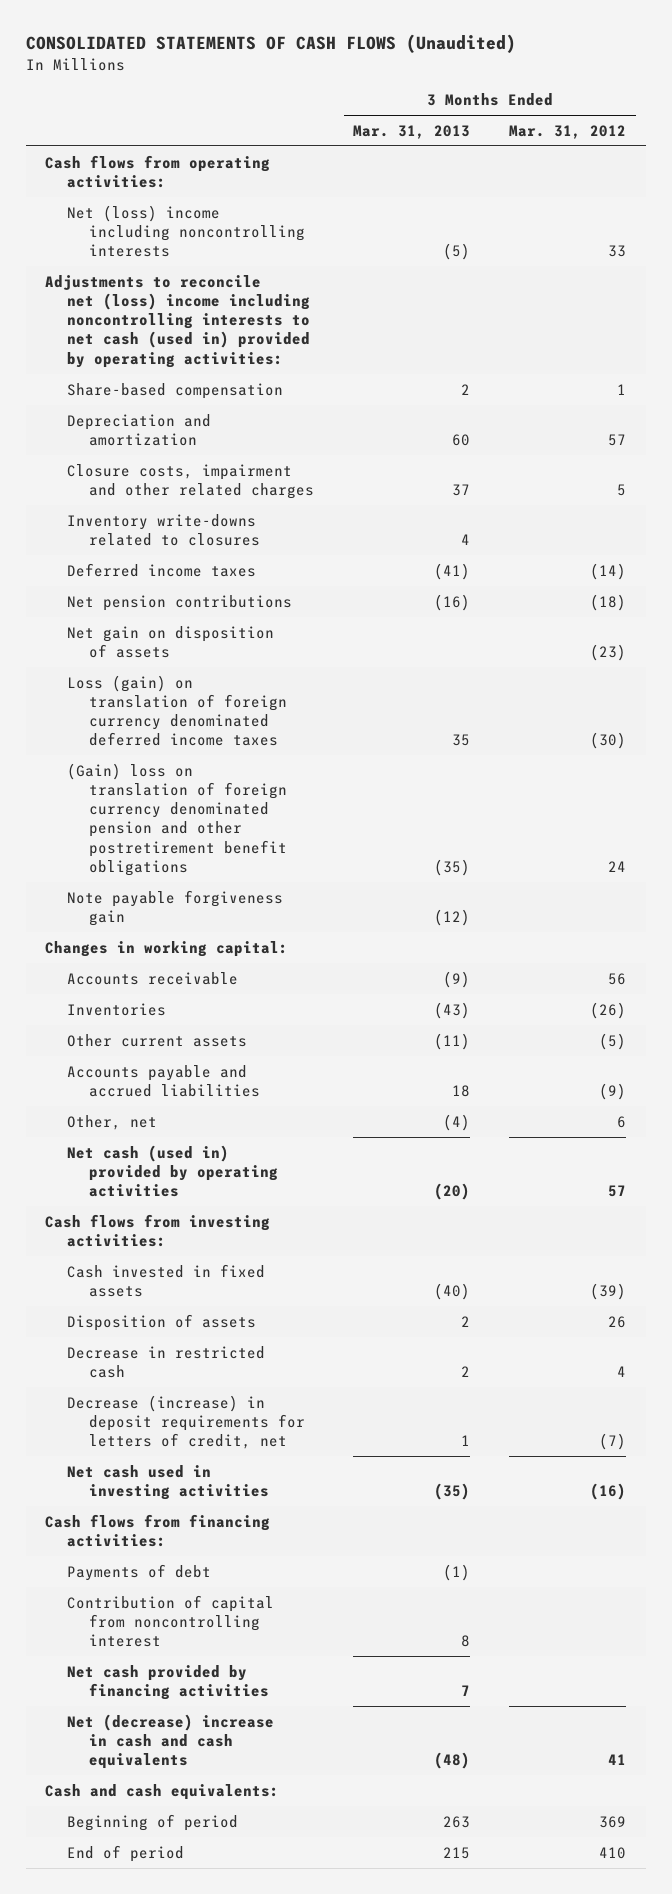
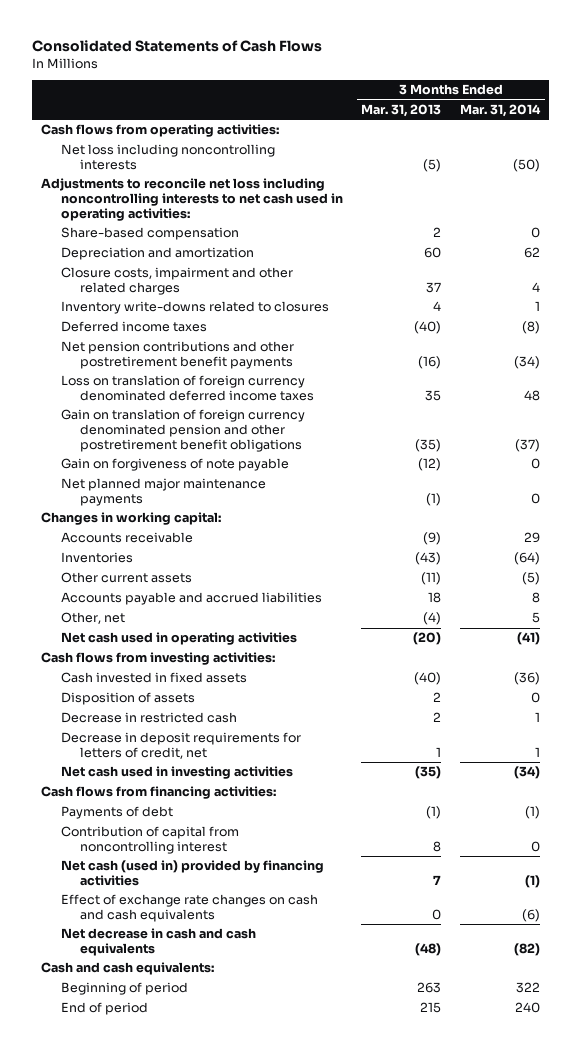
[25,34,516,54] CONSOLIDATED STATEMENTS OF CASH FLOWS (Unaudited) -> [32,40,323,53] Consolidated Statements of Cash Flows
[509,125,627,140] Mar. 31, 2012 -> none
none -> [459,103,541,117] Mar. 31, 2014
[67,204,306,258] Net (loss) income including noncontrolling interests -> [60,144,275,171] Net loss including noncontrolling interests
[45,274,311,368] Adjustments to reconcile net (loss) income including noncontrolling interests to net cash (used in) provided by operating activities: -> [41,178,343,221] Adjustments to reconcile net loss including noncontrolling interests to net cash used in operating activities:
[67,625,275,658] Net gain on disposition of assets -> none
[434,562,471,580] (41) -> [414,321,442,335] (40)
[67,594,293,611] Net pension contributions -> [60,341,294,370] Net pension contributions and other postretirement benefit payments
[67,674,288,747] Loss (gain) on translation of foreign currency denominated deferred income taxes -> [60,375,315,402] Loss on translation of foreign currency denominated deferred income taxes
[67,762,288,876] (Gain) loss on translation of foreign currency denominated pension and other postretirement benefit obligations -> [60,409,305,452] Gain on translation of foreign currency denominated pension and other postretirement benefit obligations
[67,889,284,926] Note payable forgiveness gain -> [60,458,289,472] Gain on forgiveness of note payable
none -> [60,478,266,507] Net planned major maintenance payments
[67,1144,279,1198] Net cash (used in) provided by operating activities -> [60,632,297,646] Net cash used in operating activities
[67,1394,306,1450] Decrease (increase) in deposit requirements for letters of credit, net -> [60,732,301,760] Decrease in deposit requirements for letters of credit, net
[67,1664,270,1700] Net cash provided by financing activities -> [60,860,324,887] Net cash (used in) provided by financing activities
none -> [60,894,318,923] Effect of exchange rate changes on cash and cash equivalents
[67,1713,275,1770] Net (decrease) increase in cash and cash equivalents -> [60,928,256,957] Net decrease in cash and cash equivalents

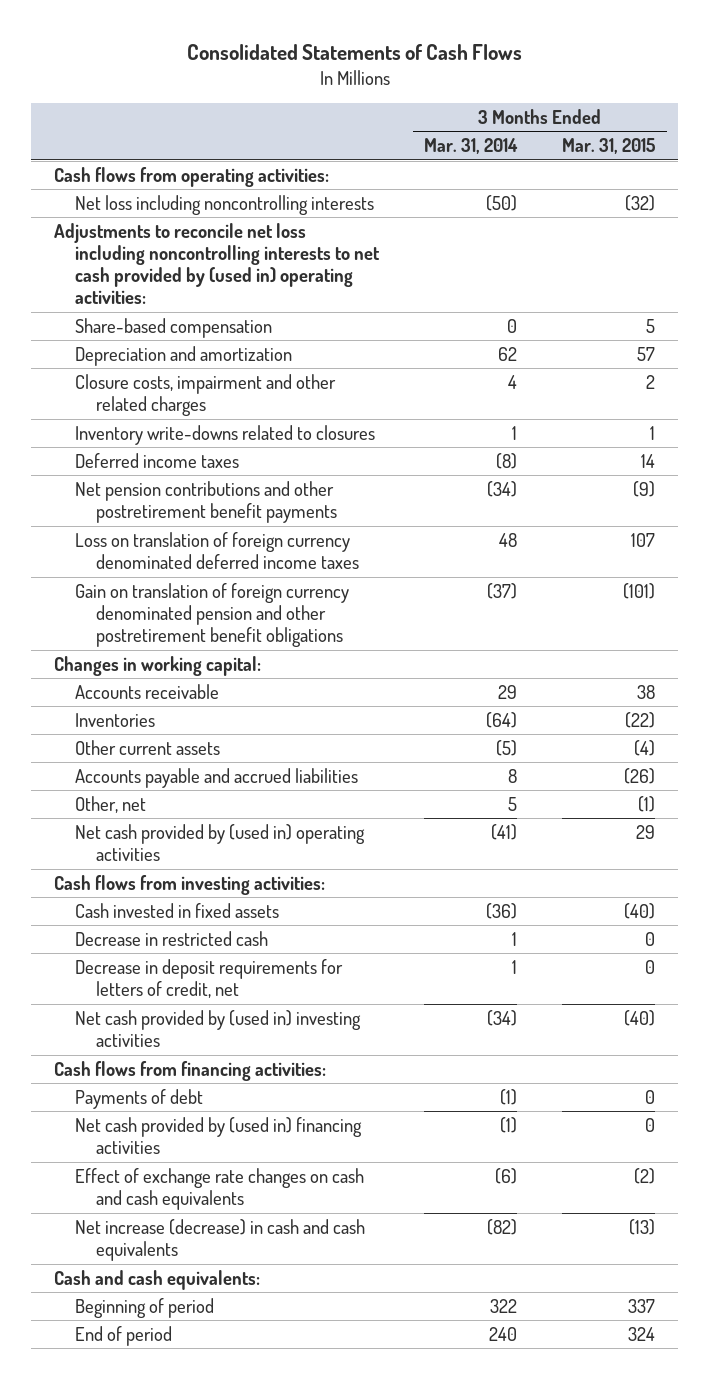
[361,103,442,117] Mar. 31, 2013 -> none
none -> [562,138,656,155] Mar. 31, 2015
[41,178,343,221] Adjustments to reconcile net loss including noncontrolling interests to net cash used in operating activities: -> [53,222,380,305] Adjustments to reconcile net loss including noncontrolling interests to net cash provided by (used in) operating activities:
[60,458,289,472] Gain on forgiveness of note payable -> none
[60,478,266,507] Net planned major maintenance payments -> none
[60,632,297,646] Net cash used in operating activities -> [74,823,365,862] Net cash provided by (used in) operating activities
[60,692,195,706] Disposition of assets -> none
[60,766,293,780] Net cash used in investing activities -> [74,1009,361,1048] Net cash provided by (used in) investing activities
[60,826,239,855] Contribution of capital from noncontrolling interest -> none
[60,860,324,887] Net cash (used in) provided by financing activities -> [74,1116,362,1155] Net cash provided by (used in) financing activities
[60,928,256,957] Net decrease in cash and cash equivalents -> [74,1218,365,1262] Net increase (decrease) in cash and cash equivalents

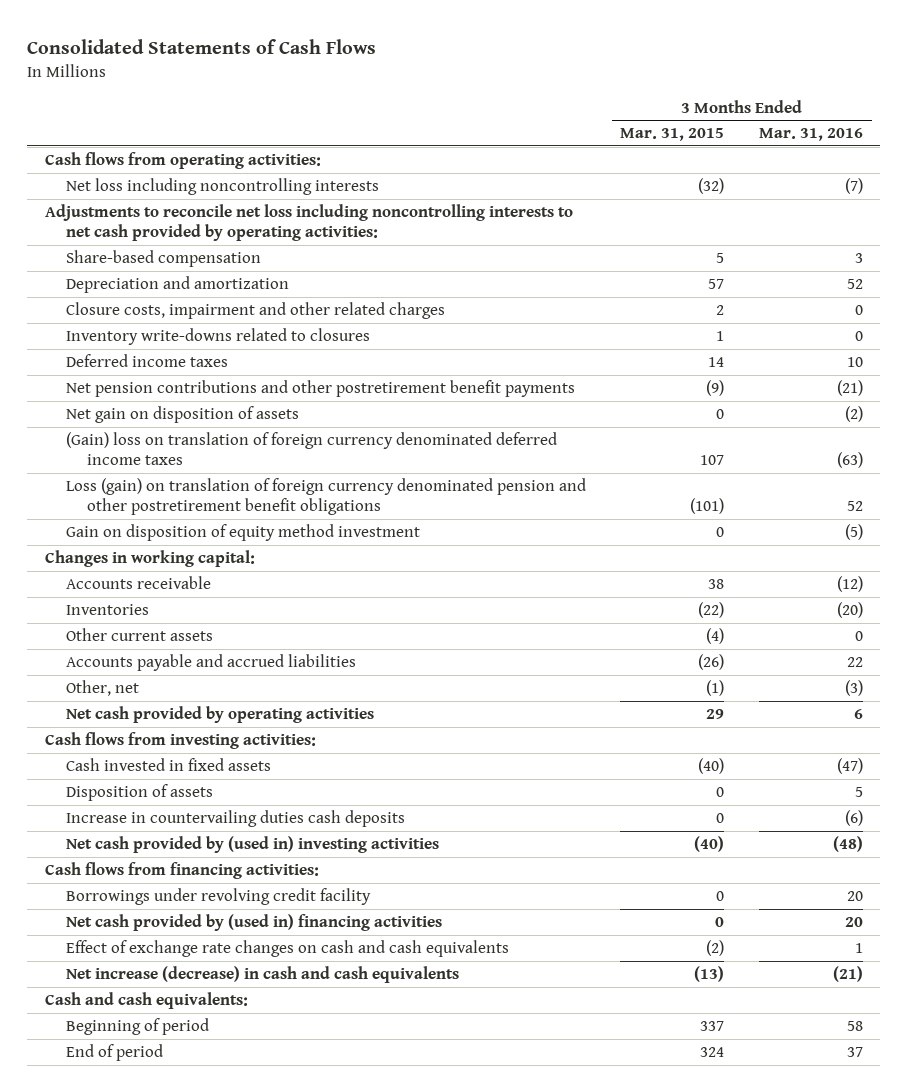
[424,138,519,155] Mar. 31, 2014 -> none
none -> [758,128,863,142] Mar. 31, 2016
[53,222,380,305] Adjustments to reconcile net loss including noncontrolling interests to net cash provided by (used in) operating activities: -> [44,204,573,242] Adjustments to reconcile net loss including noncontrolling interests to net cash provided by operating activities:
none -> [65,406,299,424] Net gain on disposition of assets
[74,531,359,570] Loss on translation of foreign currency denominated deferred income taxes -> [65,432,557,466] (Gain) loss on translation of foreign currency denominated deferred income taxes
[74,582,349,648] Gain on translation of foreign currency denominated pension and other postretirement benefit obligations -> [65,478,586,516] Loss (gain) on translation of foreign currency denominated pension and other postretirement benefit obligations
none -> [65,524,420,542] Gain on disposition of equity method investment
[74,823,365,862] Net cash provided by (used in) operating activities -> [65,706,374,724] Net cash provided by operating activities
[74,930,268,946] Decrease in restricted cash -> none
[74,958,343,999] Decrease in deposit requirements for letters of credit, net -> none
none -> [65,784,213,802] Disposition of assets
none -> [65,810,405,828] Increase in countervailing duties cash deposits
[74,1088,203,1109] Payments of debt -> none
none -> [65,888,371,906] Borrowings under revolving credit facility

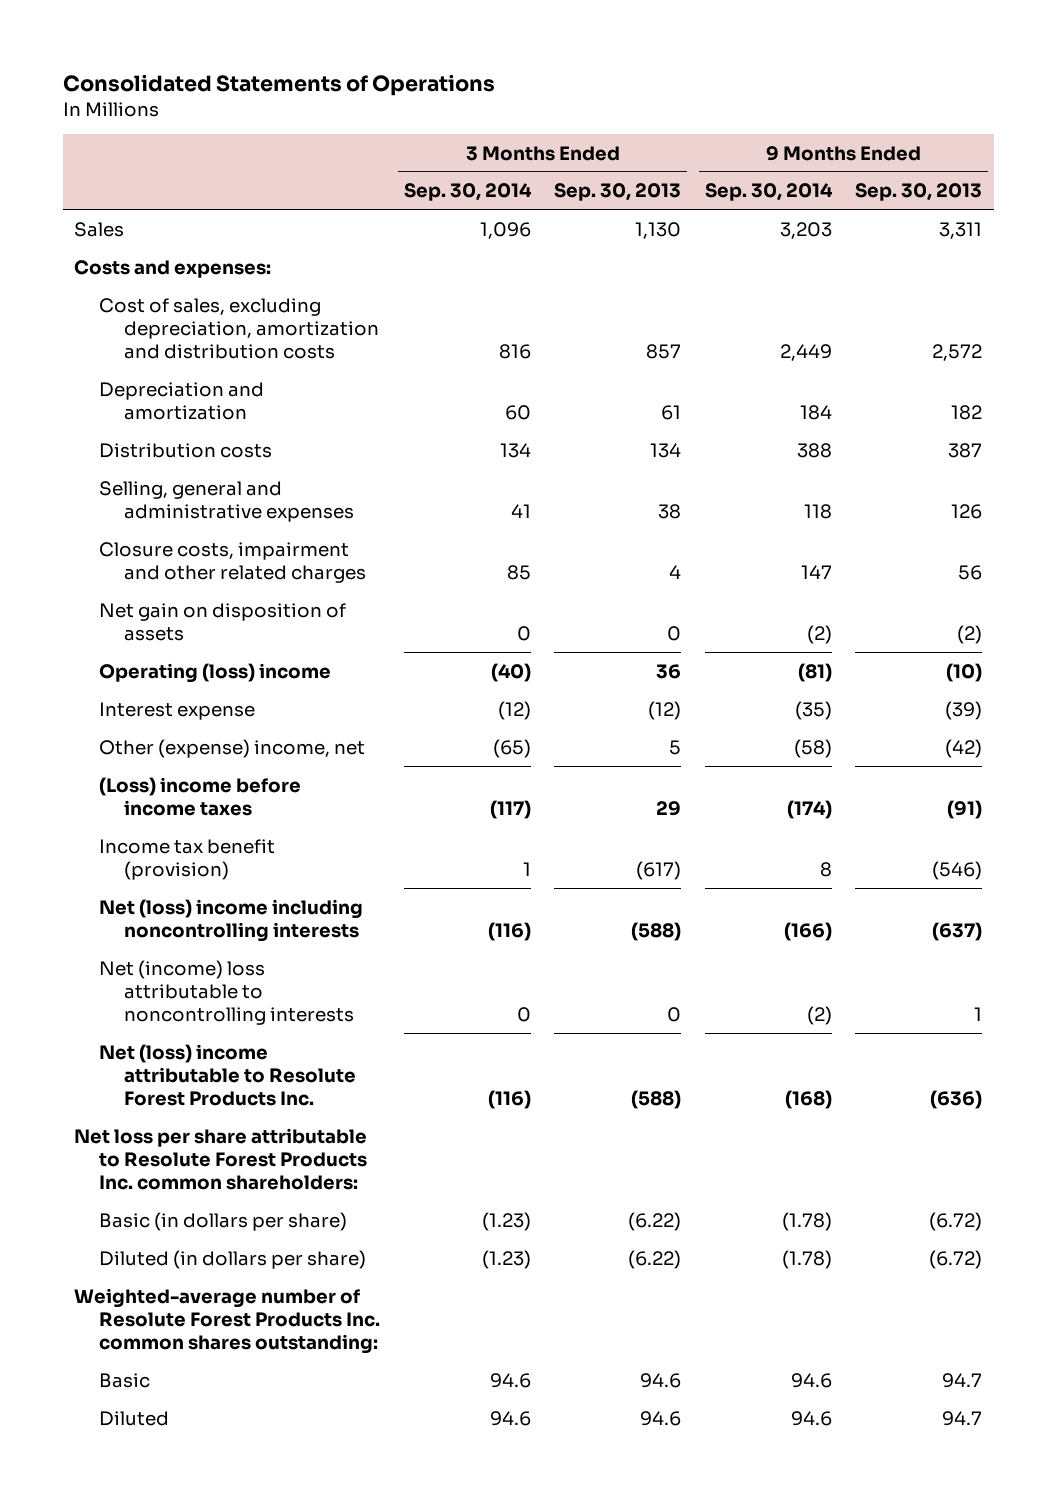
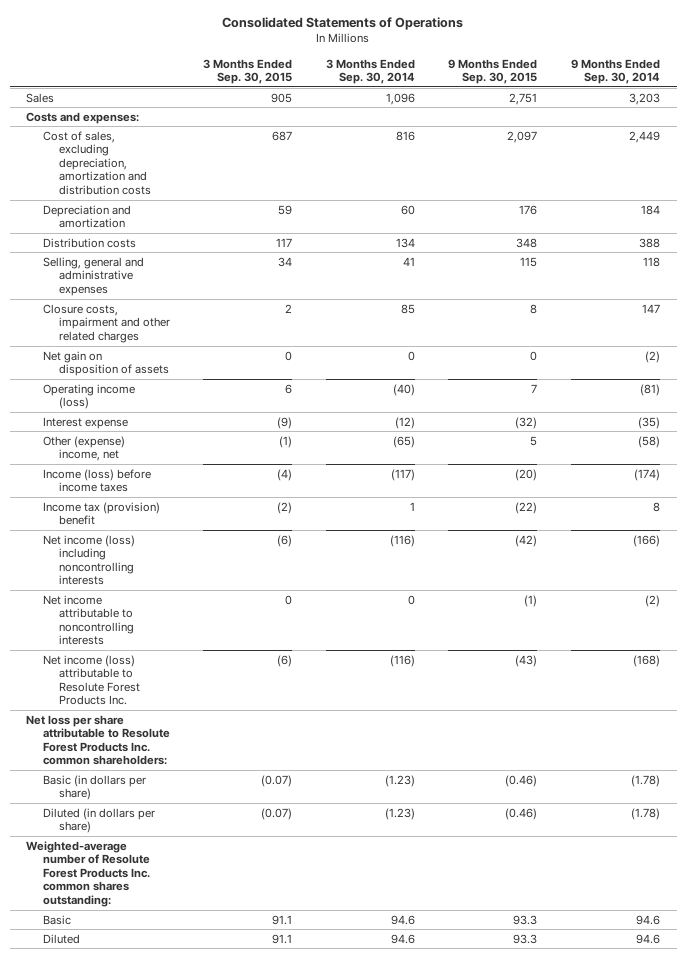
[554,183,682,202] Sep. 30, 2013 -> none
[855,183,983,202] Sep. 30, 2013 -> none
none -> [203,58,293,85] 3 Months Ended Sep. 30, 2015
none -> [448,58,538,85] 9 Months Ended Sep. 30, 2015
[99,662,332,683] Operating (loss) income -> [42,383,135,410] Operating income (loss)
[99,776,302,816] (Loss) income before income taxes -> [42,468,151,493] Income (loss) before income taxes
[99,838,276,880] Income tax benefit (provision) -> [42,501,160,526] Income tax (provision) benefit
[99,898,364,942] Net (loss) income including noncontrolling interests -> [42,534,135,586] Net income (loss) including noncontrolling interests
[99,959,355,1025] Net (income) loss attributable to noncontrolling interests -> [42,594,134,646] Net income attributable to noncontrolling interests
[99,1043,357,1106] Net (loss) income attributable to Resolute Forest Products Inc. -> [42,654,140,706] Net income (loss) attributable to Resolute Forest Products Inc.

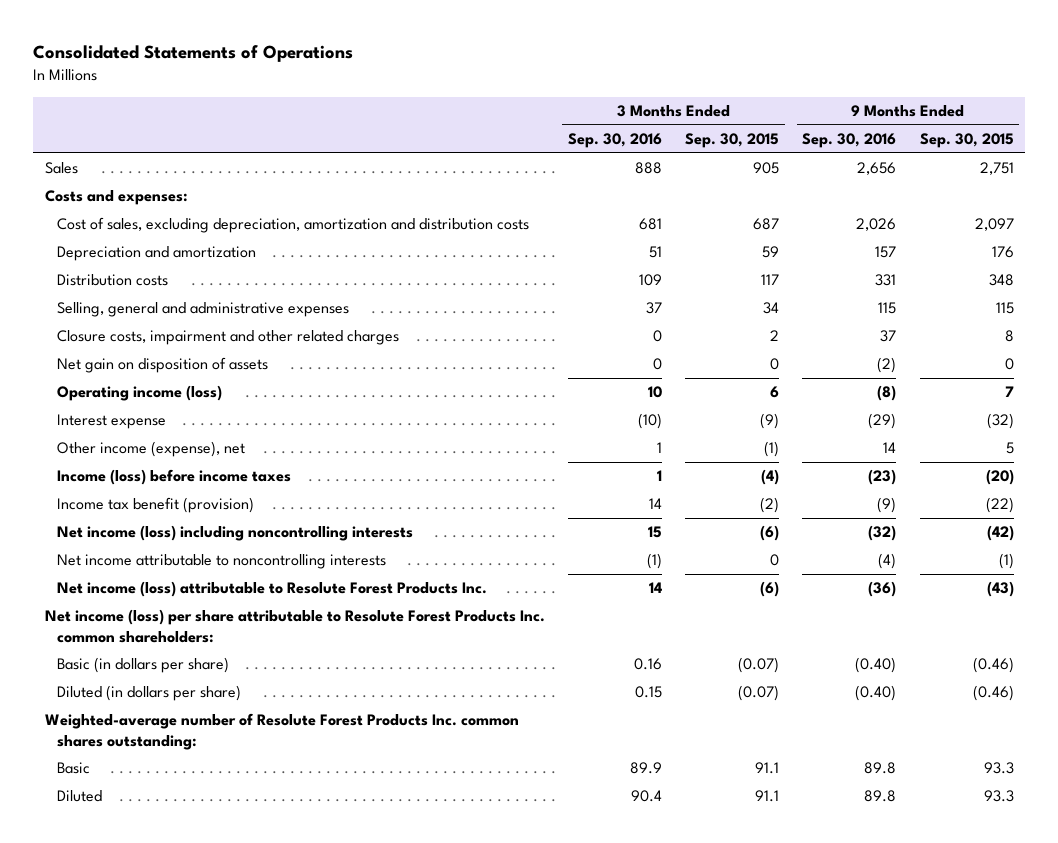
[325,58,415,85] 3 Months Ended Sep. 30, 2014 -> none
[570,58,660,85] 9 Months Ended Sep. 30, 2014 -> none
none -> [568,133,663,149] Sep. 30, 2016
none -> [802,133,897,149] Sep. 30, 2016
[42,435,125,462] Other (expense) income, net -> [57,441,246,458] Other income (expense), net
[42,501,160,526] Income tax (provision) benefit -> [57,497,255,514] Income tax benefit (provision)
[26,714,170,766] Net loss per share attributable to Resolute Forest Products Inc. common shareholders: -> [44,609,545,643] Net income (loss) per share attributable to Resolute Forest Products Inc. common shareholders:

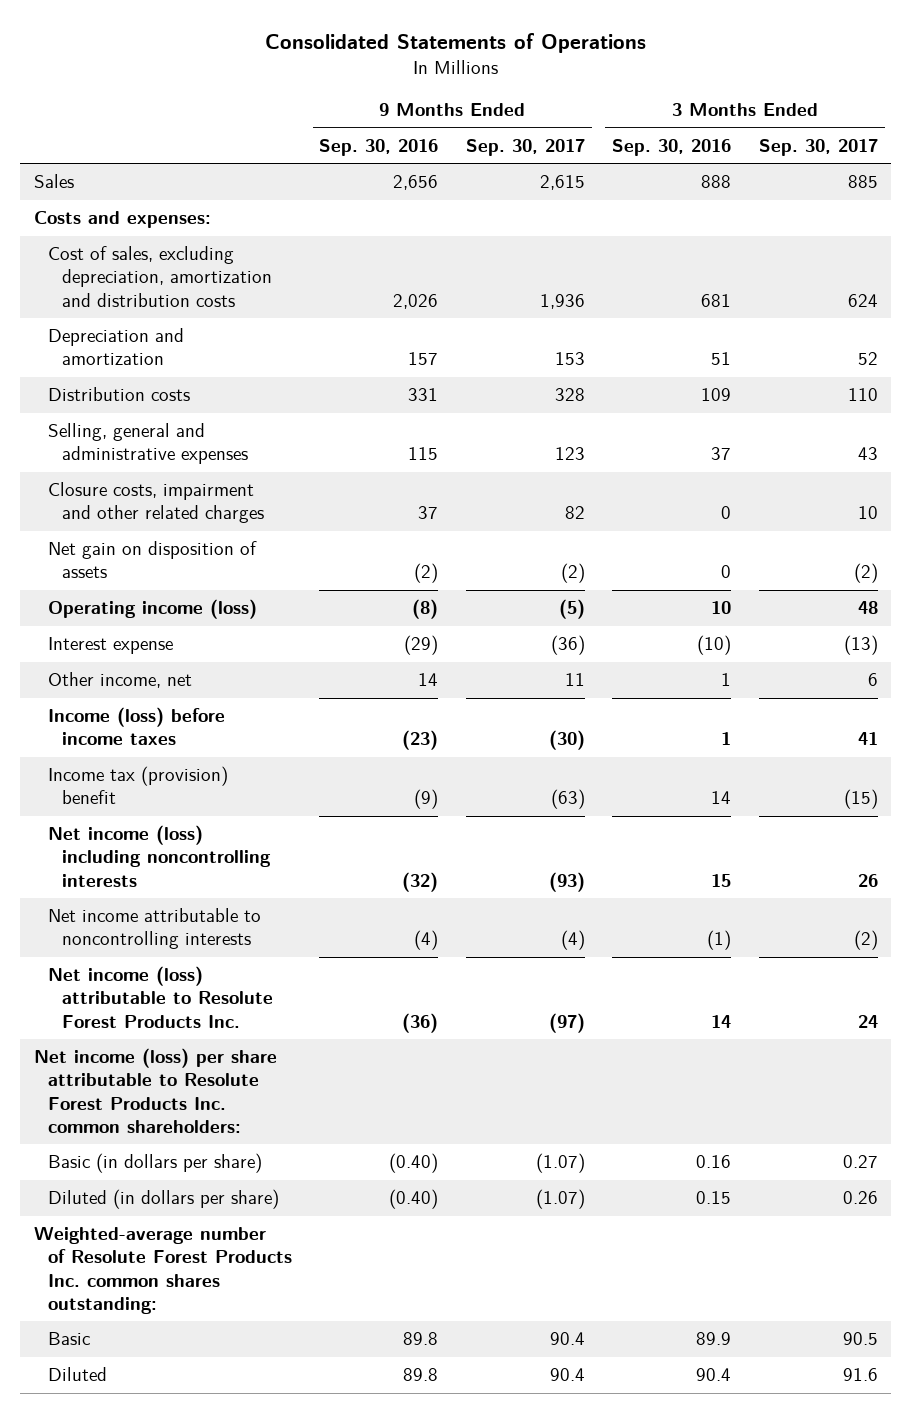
[685,133,780,149] Sep. 30, 2015 -> none
[919,133,1014,149] Sep. 30, 2015 -> none
none -> [465,138,585,156] Sep. 30, 2017
none -> [758,138,878,156] Sep. 30, 2017
[57,441,246,458] Other income (expense), net -> [48,672,193,689] Other income, net
[57,497,255,514] Income tax benefit (provision) -> [48,766,229,805] Income tax (provision) benefit

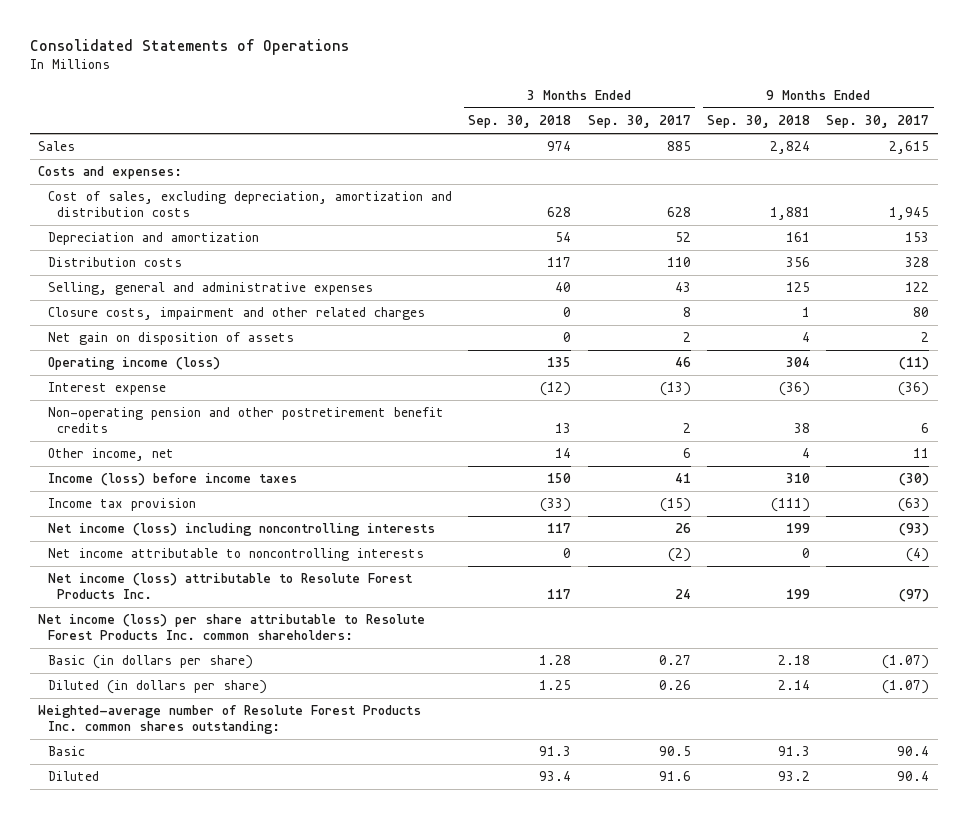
[319,138,439,156] Sep. 30, 2016 -> none
[612,138,732,156] Sep. 30, 2016 -> none
none -> [468,114,572,128] Sep. 30, 2018
none -> [707,114,811,128] Sep. 30, 2018
[539,293,585,309] 1,936 -> [889,206,930,220] 1,945
[847,293,878,307] 624 -> [666,206,691,217] 628
[554,447,585,461] 123 -> [905,282,930,293] 122
[564,506,585,520] 82 -> [913,307,930,318] 80
[857,506,878,520] 10 -> [682,307,691,318] 8
[560,563,585,584] (2) -> [921,332,930,343] 2
[853,563,878,584] (2) -> [682,332,691,343] 2
[558,599,585,620] (5) -> [899,357,930,371] (11)
[857,601,878,615] 48 -> [674,357,691,368] 46
none -> [47,407,444,433] Non-operating pension and other postretirement benefit credits
[48,766,229,805] Income tax (provision) benefit -> [47,498,196,512] Income tax provision

